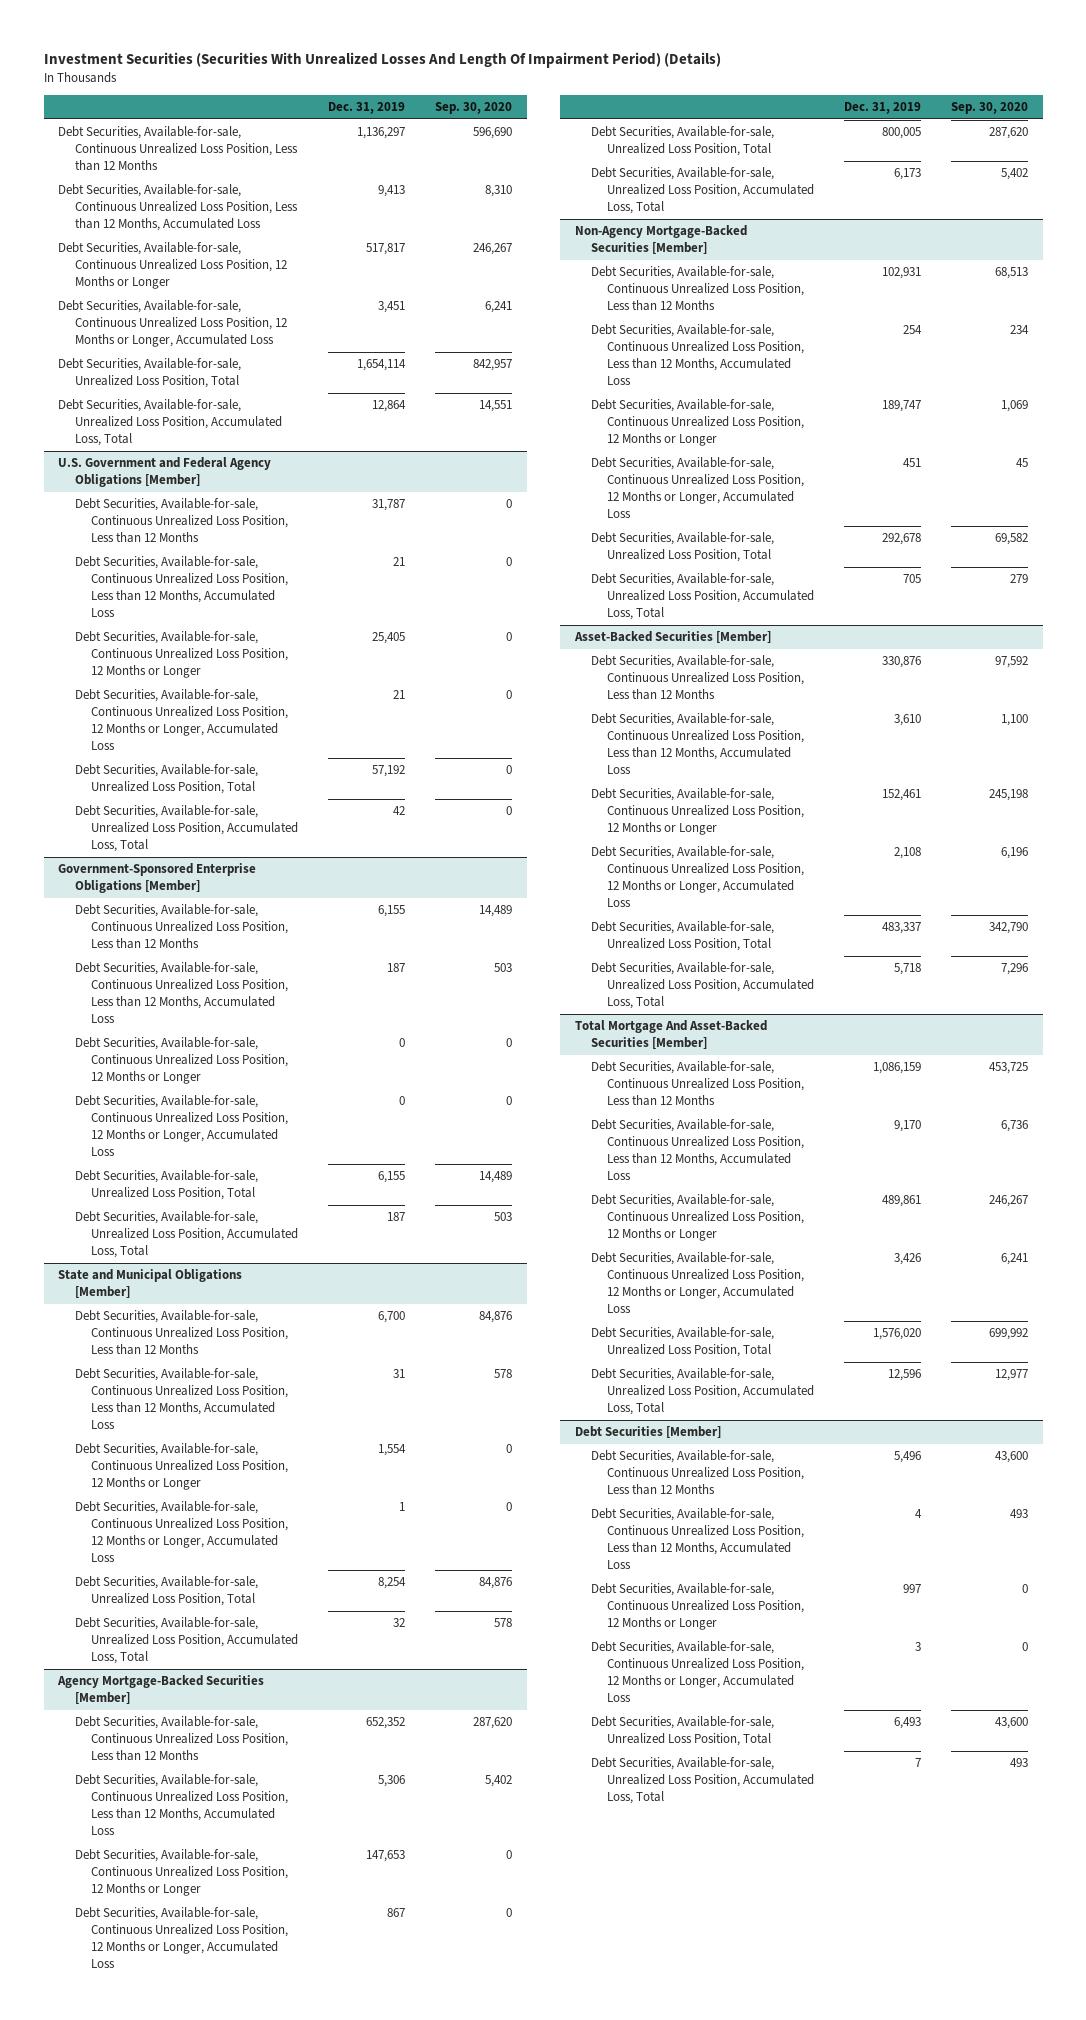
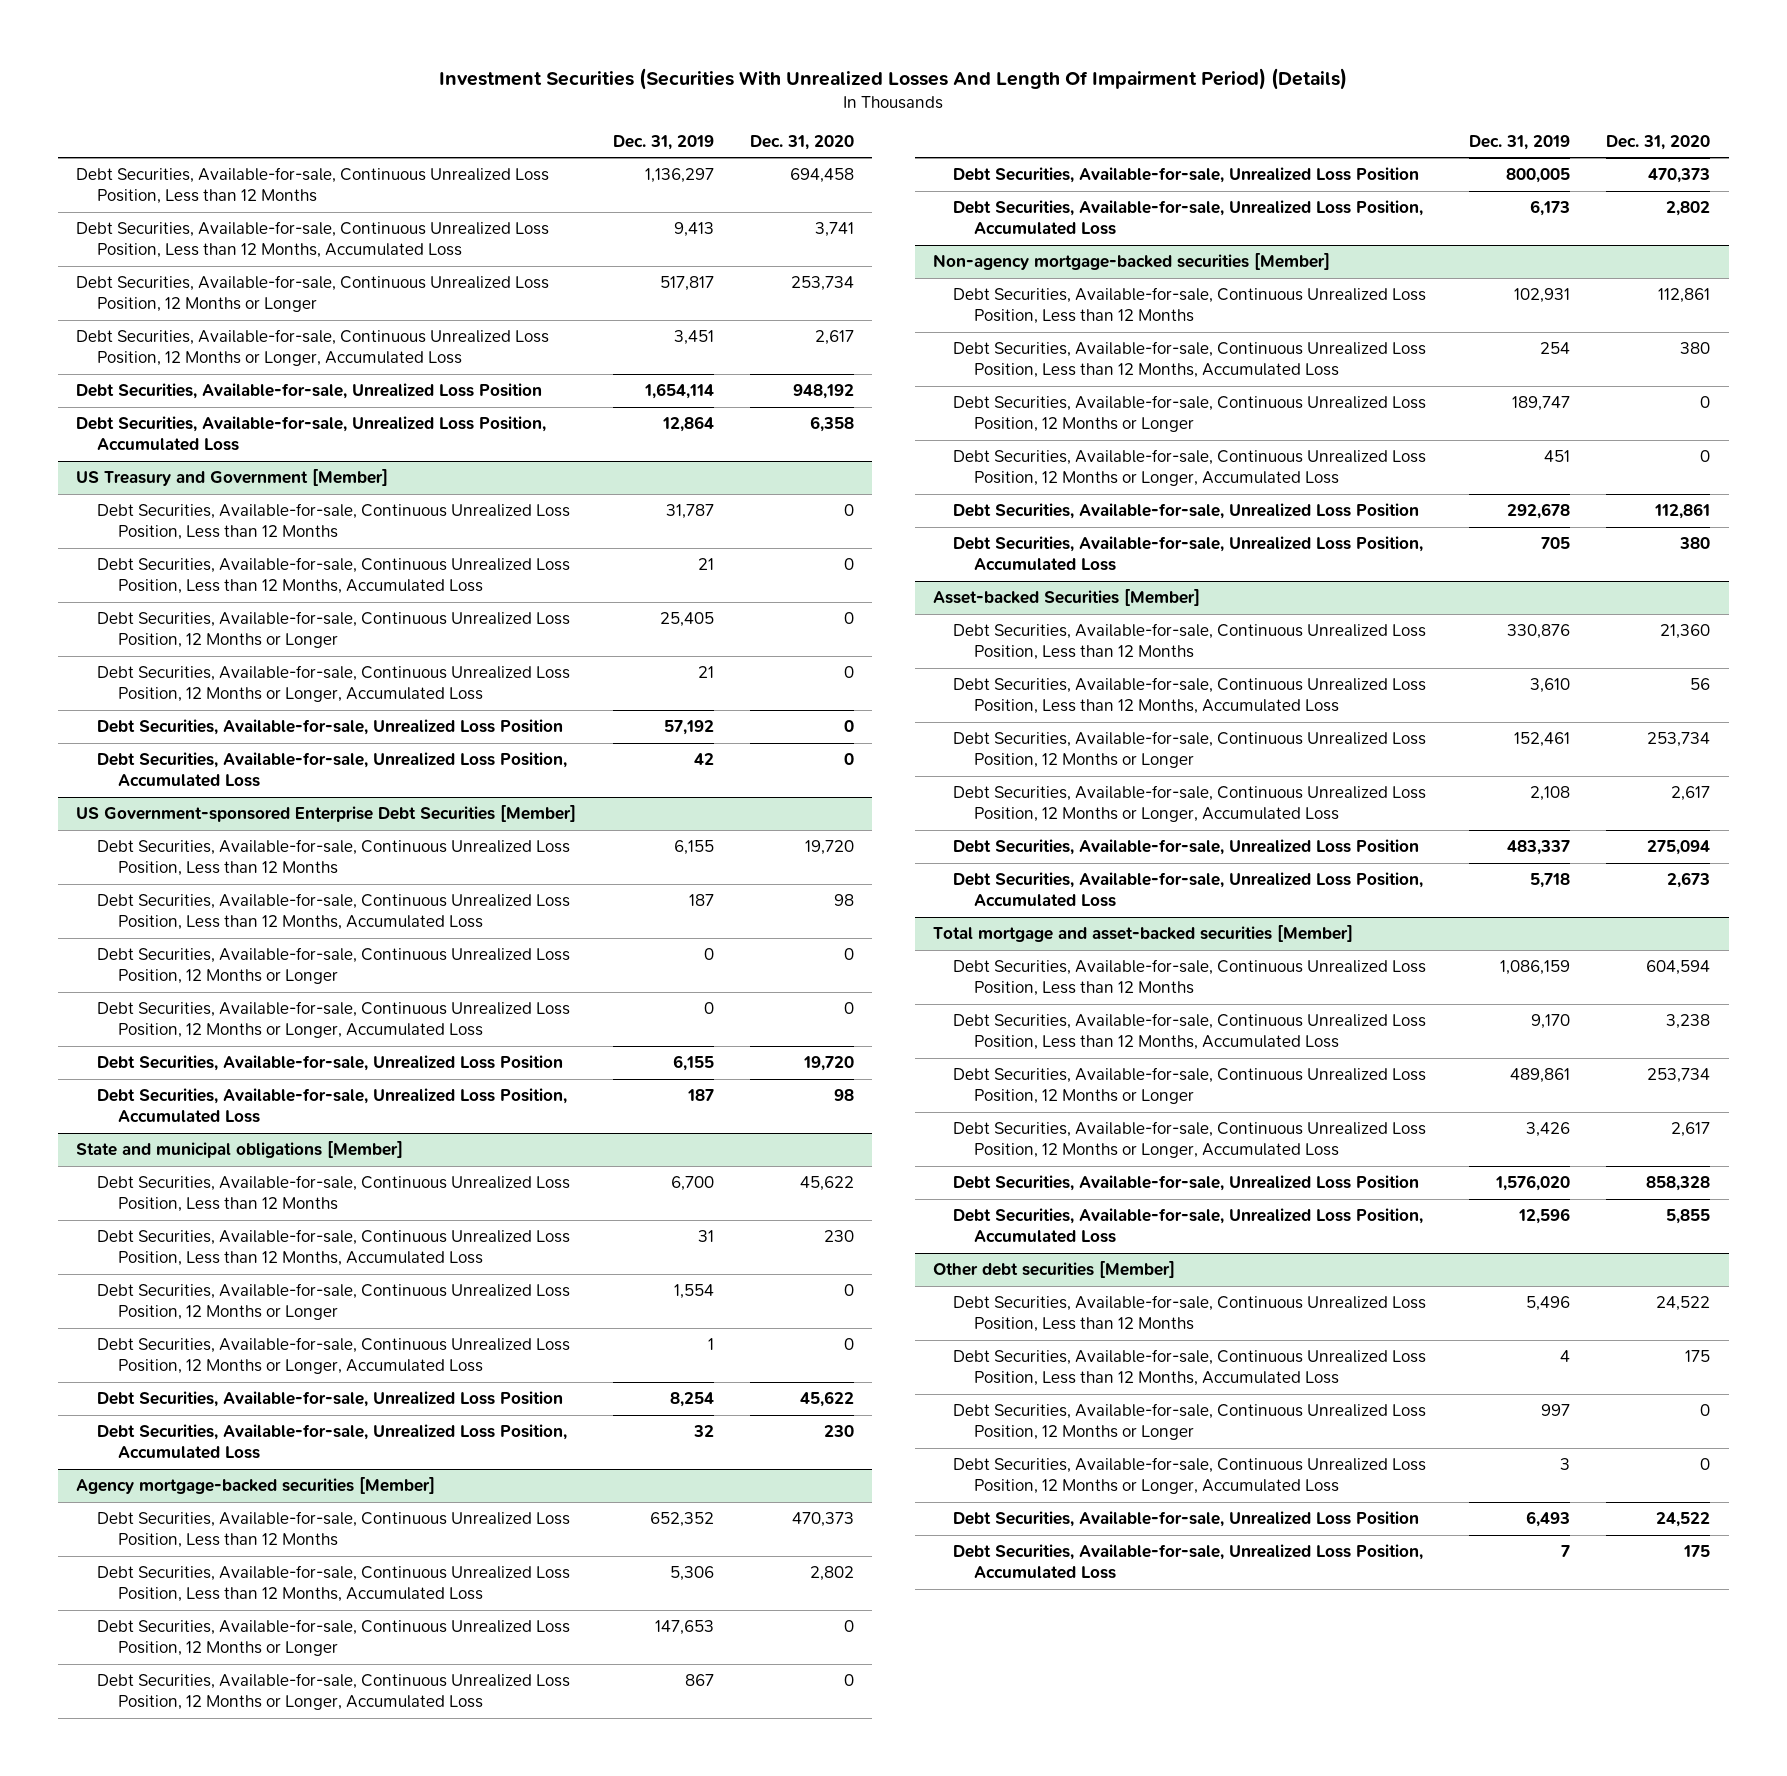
[434,102,512,115] Sep. 30, 2020 -> none
none -> [749,134,854,150] Dec. 31, 2020
[58,358,242,389] Debt Securities, Available-for-sale, Unrealized Loss Position, Total -> [76,383,543,400] Debt Securities, Available-for-sale, Unrealized Loss Position
[58,399,282,447] Debt Securities, Available-for-sale, Unrealized Loss Position, Accumulated Loss, Total -> [76,416,547,451] Debt Securities, Available-for-sale, Unrealized Loss Position, Accumulated Loss
[58,457,272,488] U.S. Government and Federal Agency Obligations [Member] -> [76,469,389,487] US Treasury and Government [Member]
[74,764,258,795] Debt Securities, Available-for-sale, Unrealized Loss Position, Total -> [96,719,563,736] Debt Securities, Available-for-sale, Unrealized Loss Position
[74,805,299,853] Debt Securities, Available-for-sale, Unrealized Loss Position, Accumulated Loss, Total -> [96,752,567,787] Debt Securities, Available-for-sale, Unrealized Loss Position, Accumulated Loss
[58,863,257,894] Government-Sponsored Enterprise Obligations [Member] -> [76,805,577,823] US Government-sponsored Enterprise Debt Securities [Member]
[74,1170,258,1201] Debt Securities, Available-for-sale, Unrealized Loss Position, Total -> [96,1055,563,1072] Debt Securities, Available-for-sale, Unrealized Loss Position
[74,1211,299,1259] Debt Securities, Available-for-sale, Unrealized Loss Position, Accumulated Loss, Total -> [96,1088,567,1123] Debt Securities, Available-for-sale, Unrealized Loss Position, Accumulated Loss
[58,1269,243,1299] State and Municipal Obligations [Member] -> [76,1141,404,1159] State and municipal obligations [Member]
[74,1576,258,1607] Debt Securities, Available-for-sale, Unrealized Loss Position, Total -> [96,1391,563,1408] Debt Securities, Available-for-sale, Unrealized Loss Position
[74,1617,299,1665] Debt Securities, Available-for-sale, Unrealized Loss Position, Accumulated Loss, Total -> [96,1424,567,1459] Debt Securities, Available-for-sale, Unrealized Loss Position, Accumulated Loss
[57,1675,265,1705] Agency Mortgage-Backed Securities [Member] -> [76,1477,436,1495] Agency mortgage-backed securities [Member]
[590,126,774,157] Debt Securities, Available-for-sale, Unrealized Loss Position, Total -> [953,167,1420,184] Debt Securities, Available-for-sale, Unrealized Loss Position
[590,167,815,215] Debt Securities, Available-for-sale, Unrealized Loss Position, Accumulated Loss, Total -> [953,200,1424,235] Debt Securities, Available-for-sale, Unrealized Loss Position, Accumulated Loss
[574,225,747,255] Non-Agency Mortgage-Backed Securities [Member] -> [932,253,1330,271] Non-agency mortgage-backed securities [Member]
[590,532,774,563] Debt Securities, Available-for-sale, Unrealized Loss Position, Total -> [953,503,1420,520] Debt Securities, Available-for-sale, Unrealized Loss Position
[590,573,815,621] Debt Securities, Available-for-sale, Unrealized Loss Position, Accumulated Loss, Total -> [953,536,1424,571] Debt Securities, Available-for-sale, Unrealized Loss Position, Accumulated Loss
[573,631,771,644] Asset-Backed Securities [Member] -> [932,589,1200,607] Asset-backed Securities [Member]
[590,921,774,952] Debt Securities, Available-for-sale, Unrealized Loss Position, Total -> [953,839,1420,856] Debt Securities, Available-for-sale, Unrealized Loss Position
[590,962,815,1010] Debt Securities, Available-for-sale, Unrealized Loss Position, Accumulated Loss, Total -> [953,872,1424,907] Debt Securities, Available-for-sale, Unrealized Loss Position, Accumulated Loss
[574,1020,767,1050] Total Mortgage And Asset-Backed Securities [Member] -> [932,925,1353,943] Total mortgage and asset-backed securities [Member]
[590,1327,774,1358] Debt Securities, Available-for-sale, Unrealized Loss Position, Total -> [953,1175,1420,1192] Debt Securities, Available-for-sale, Unrealized Loss Position
[590,1368,815,1416] Debt Securities, Available-for-sale, Unrealized Loss Position, Accumulated Loss, Total -> [953,1208,1424,1243] Debt Securities, Available-for-sale, Unrealized Loss Position, Accumulated Loss
[574,1426,721,1439] Debt Securities [Member] -> [932,1261,1175,1279] Other debt securities [Member]
[590,1716,774,1747] Debt Securities, Available-for-sale, Unrealized Loss Position, Total -> [953,1511,1420,1528] Debt Securities, Available-for-sale, Unrealized Loss Position
[590,1757,815,1805] Debt Securities, Available-for-sale, Unrealized Loss Position, Accumulated Loss, Total -> [953,1544,1424,1579] Debt Securities, Available-for-sale, Unrealized Loss Position, Accumulated Loss

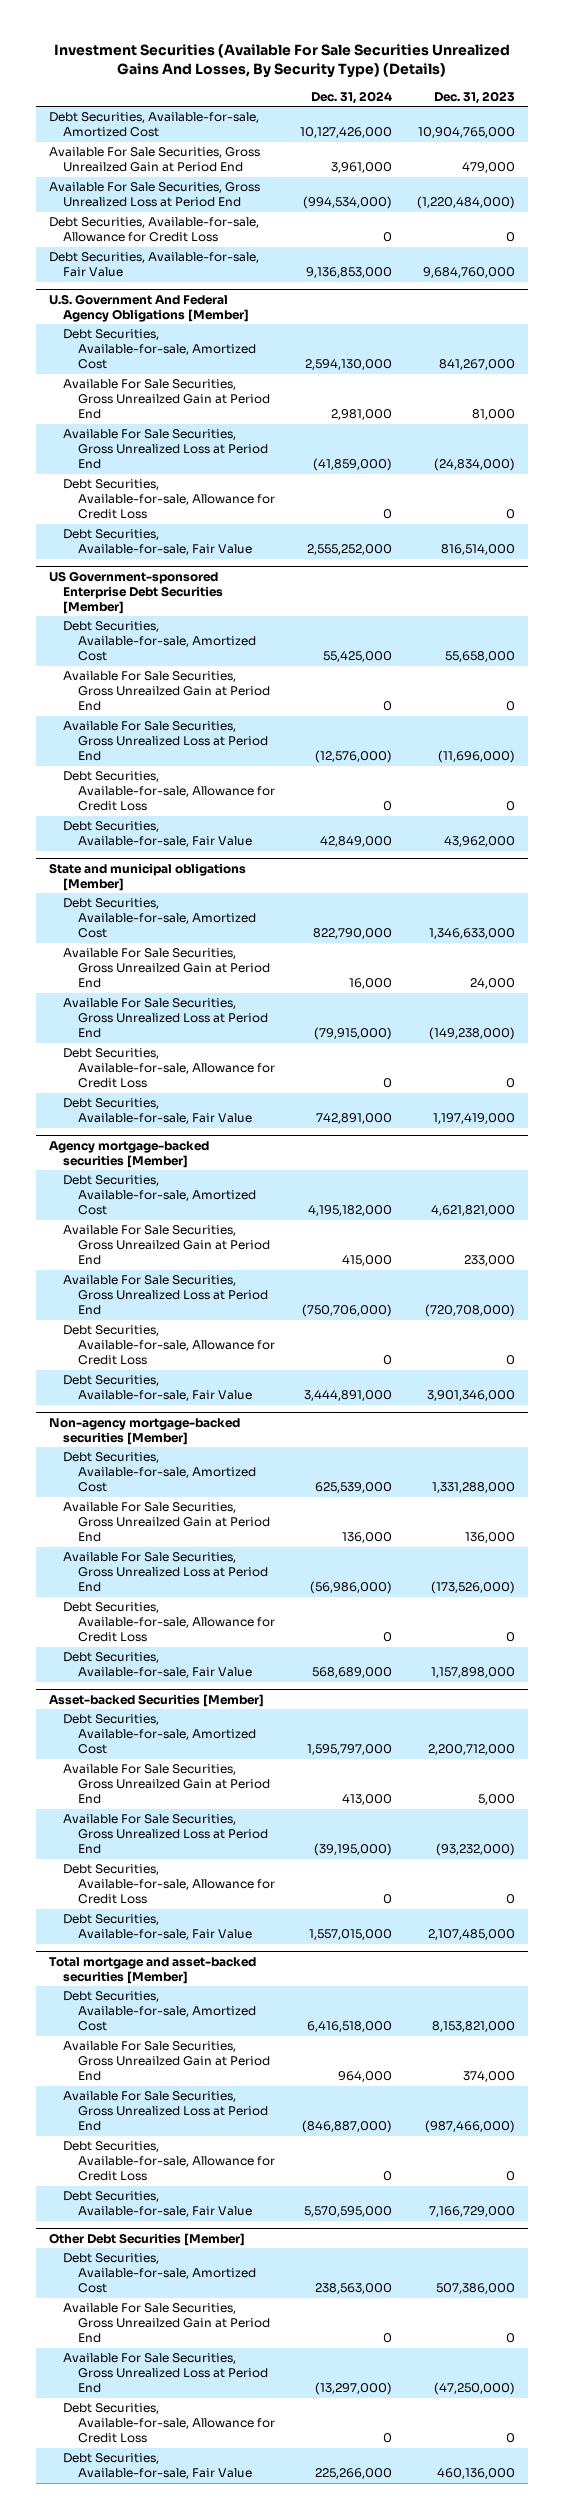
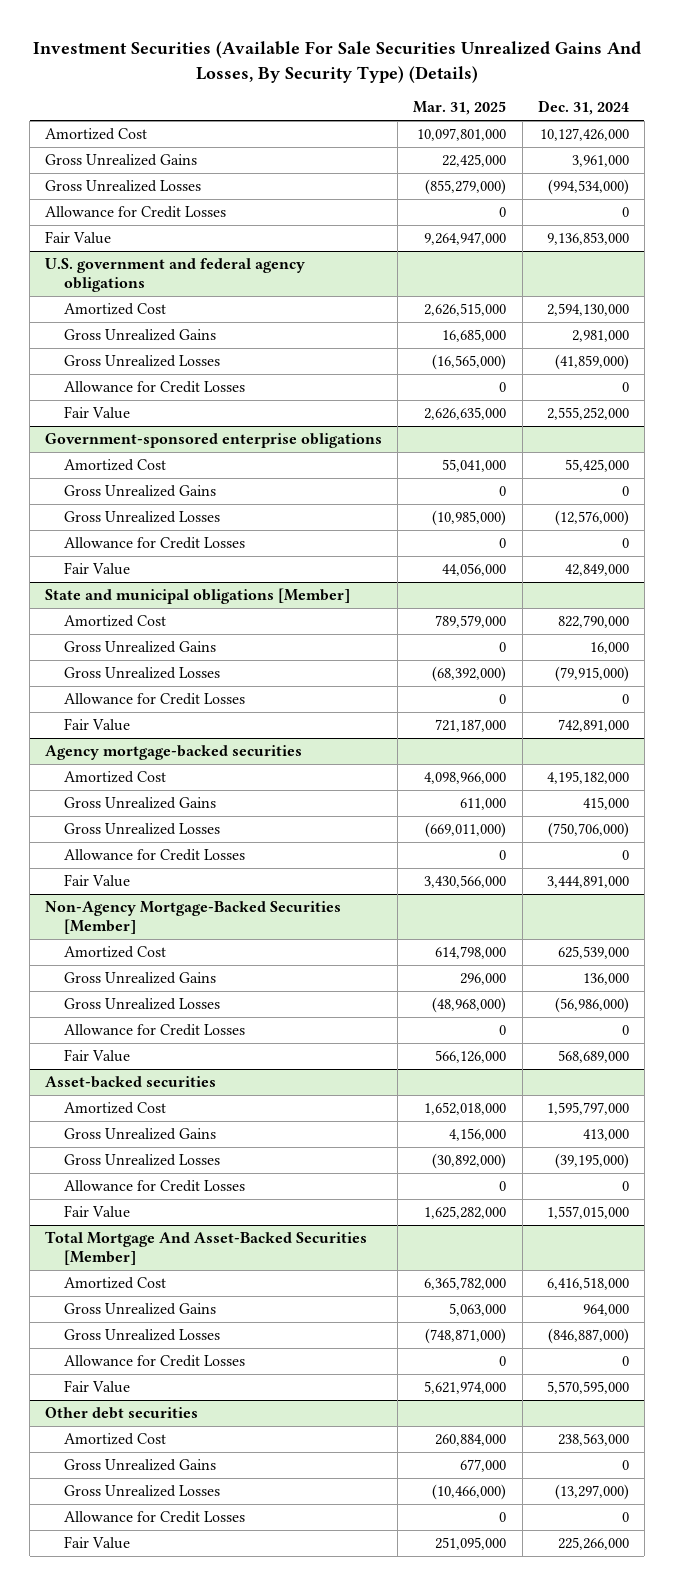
[433,90,515,104] Dec. 31, 2023 -> none
none -> [413,101,507,116] Mar. 31, 2025
[63,671,270,712] Available For Sale Securities, Gross Unreailzed Gain at Period End -> none
[48,112,259,138] Debt Securities, Available-for-sale, Amortized Cost -> [45,128,148,141] Amortized Cost
[48,147,260,173] Available For Sale Securities, Gross Unreailzed Gain at Period End -> [45,154,198,167] Gross Unrealized Gains
[48,182,260,208] Available For Sale Securities, Gross Unrealized Loss at Period End -> [45,180,202,193] Gross Unrealized Losses
[48,217,259,243] Debt Securities, Available-for-sale, Allowance for Credit Loss -> [45,206,227,219] Allowance for Credit Losses
[48,252,259,278] Debt Securities, Available-for-sale, Fair Value -> [45,231,112,245] Fair Value
[48,293,250,322] U.S. Government And Federal Agency Obligations [Member] -> [45,258,306,292] U.S. government and federal agency obligations
[63,329,256,370] Debt Securities, Available-for-sale, Amortized Cost -> [63,303,166,316] Amortized Cost
[63,379,270,420] Available For Sale Securities, Gross Unreailzed Gain at Period End -> [63,329,216,342] Gross Unrealized Gains
[63,429,268,470] Available For Sale Securities, Gross Unrealized Loss at Period End -> [63,355,220,368] Gross Unrealized Losses
[63,479,275,520] Debt Securities, Available-for-sale, Allowance for Credit Loss -> [63,381,245,394] Allowance for Credit Losses
[63,529,252,556] Debt Securities, Available-for-sale, Fair Value -> [63,406,130,420] Fair Value
[48,570,224,614] US Government-sponsored Enterprise Debt Securities [Member] -> [45,433,383,449] Government-sponsored enterprise obligations
[63,621,256,662] Debt Securities, Available-for-sale, Amortized Cost -> [63,459,166,472] Amortized Cost
none -> [63,485,216,498] Gross Unrealized Gains
[63,721,268,762] Available For Sale Securities, Gross Unrealized Loss at Period End -> [63,511,220,524] Gross Unrealized Losses
[63,771,275,812] Debt Securities, Available-for-sale, Allowance for Credit Loss -> [63,537,245,550] Allowance for Credit Losses
[63,821,252,848] Debt Securities, Available-for-sale, Fair Value -> [63,562,130,576] Fair Value
[63,948,270,989] Available For Sale Securities, Gross Unreailzed Gain at Period End -> none
[63,2303,270,2344] Available For Sale Securities, Gross Unreailzed Gain at Period End -> none
[63,898,256,939] Debt Securities, Available-for-sale, Amortized Cost -> [63,615,166,628] Amortized Cost
none -> [63,641,216,654] Gross Unrealized Gains
[63,998,268,1039] Available For Sale Securities, Gross Unrealized Loss at Period End -> [63,667,220,680] Gross Unrealized Losses
[63,1048,275,1089] Debt Securities, Available-for-sale, Allowance for Credit Loss -> [63,693,245,706] Allowance for Credit Losses
[63,1098,252,1125] Debt Securities, Available-for-sale, Fair Value -> [63,718,130,732] Fair Value
[48,1140,209,1168] Agency mortgage-backed securities [Member] -> [45,745,303,761] Agency mortgage-backed securities
[63,1175,256,1216] Debt Securities, Available-for-sale, Amortized Cost -> [63,771,166,784] Amortized Cost
[63,1225,270,1266] Available For Sale Securities, Gross Unreailzed Gain at Period End -> [63,797,216,810] Gross Unrealized Gains
[63,1275,268,1316] Available For Sale Securities, Gross Unrealized Loss at Period End -> [63,823,220,836] Gross Unrealized Losses
[63,1325,275,1366] Debt Securities, Available-for-sale, Allowance for Credit Loss -> [63,849,245,862] Allowance for Credit Losses
[63,1375,252,1402] Debt Securities, Available-for-sale, Fair Value -> [63,874,130,888] Fair Value
[48,1417,240,1445] Non-agency mortgage-backed securities [Member] -> [45,901,342,934] Non-Agency Mortgage-Backed Securities [Member]
[63,1452,256,1493] Debt Securities, Available-for-sale, Amortized Cost -> [63,946,166,959] Amortized Cost
[63,1502,270,1543] Available For Sale Securities, Gross Unreailzed Gain at Period End -> [63,972,216,985] Gross Unrealized Gains
[63,1552,268,1593] Available For Sale Securities, Gross Unrealized Loss at Period End -> [63,998,220,1011] Gross Unrealized Losses
[63,1602,275,1643] Debt Securities, Available-for-sale, Allowance for Credit Loss -> [63,1024,245,1037] Allowance for Credit Losses
[63,1652,252,1679] Debt Securities, Available-for-sale, Fair Value -> [63,1049,130,1063] Fair Value
[48,1693,264,1707] Asset-backed Securities [Member] -> [45,1076,217,1089] Asset-backed securities
[63,1714,256,1755] Debt Securities, Available-for-sale, Amortized Cost -> [63,1102,166,1115] Amortized Cost
[63,1764,270,1805] Available For Sale Securities, Gross Unreailzed Gain at Period End -> [63,1128,216,1141] Gross Unrealized Gains
[63,1814,268,1855] Available For Sale Securities, Gross Unrealized Loss at Period End -> [63,1154,220,1167] Gross Unrealized Losses
[63,1864,275,1905] Debt Securities, Available-for-sale, Allowance for Credit Loss -> [63,1180,245,1193] Allowance for Credit Losses
[63,1914,252,1941] Debt Securities, Available-for-sale, Fair Value -> [63,1205,130,1219] Fair Value
[48,1956,256,1984] Total mortgage and asset-backed securities [Member] -> [45,1231,368,1265] Total Mortgage And Asset-Backed Securities [Member]
[63,1991,256,2032] Debt Securities, Available-for-sale, Amortized Cost -> [63,1277,166,1290] Amortized Cost
[63,2041,270,2082] Available For Sale Securities, Gross Unreailzed Gain at Period End -> [63,1303,216,1316] Gross Unrealized Gains
[63,2091,268,2132] Available For Sale Securities, Gross Unrealized Loss at Period End -> [63,1329,220,1342] Gross Unrealized Losses
[63,2141,275,2182] Debt Securities, Available-for-sale, Allowance for Credit Loss -> [63,1355,245,1368] Allowance for Credit Losses
[63,2191,252,2218] Debt Securities, Available-for-sale, Fair Value -> [63,1380,130,1394] Fair Value
[48,2232,245,2246] Other Debt Securities [Member] -> [45,1407,199,1420] Other debt securities
[63,2253,256,2294] Debt Securities, Available-for-sale, Amortized Cost -> [63,1433,166,1446] Amortized Cost
none -> [63,1459,216,1472] Gross Unrealized Gains
[63,2353,268,2394] Available For Sale Securities, Gross Unrealized Loss at Period End -> [63,1485,220,1498] Gross Unrealized Losses
[63,2403,275,2444] Debt Securities, Available-for-sale, Allowance for Credit Loss -> [63,1511,245,1524] Allowance for Credit Losses
[63,2453,252,2480] Debt Securities, Available-for-sale, Fair Value -> [63,1536,130,1550] Fair Value

